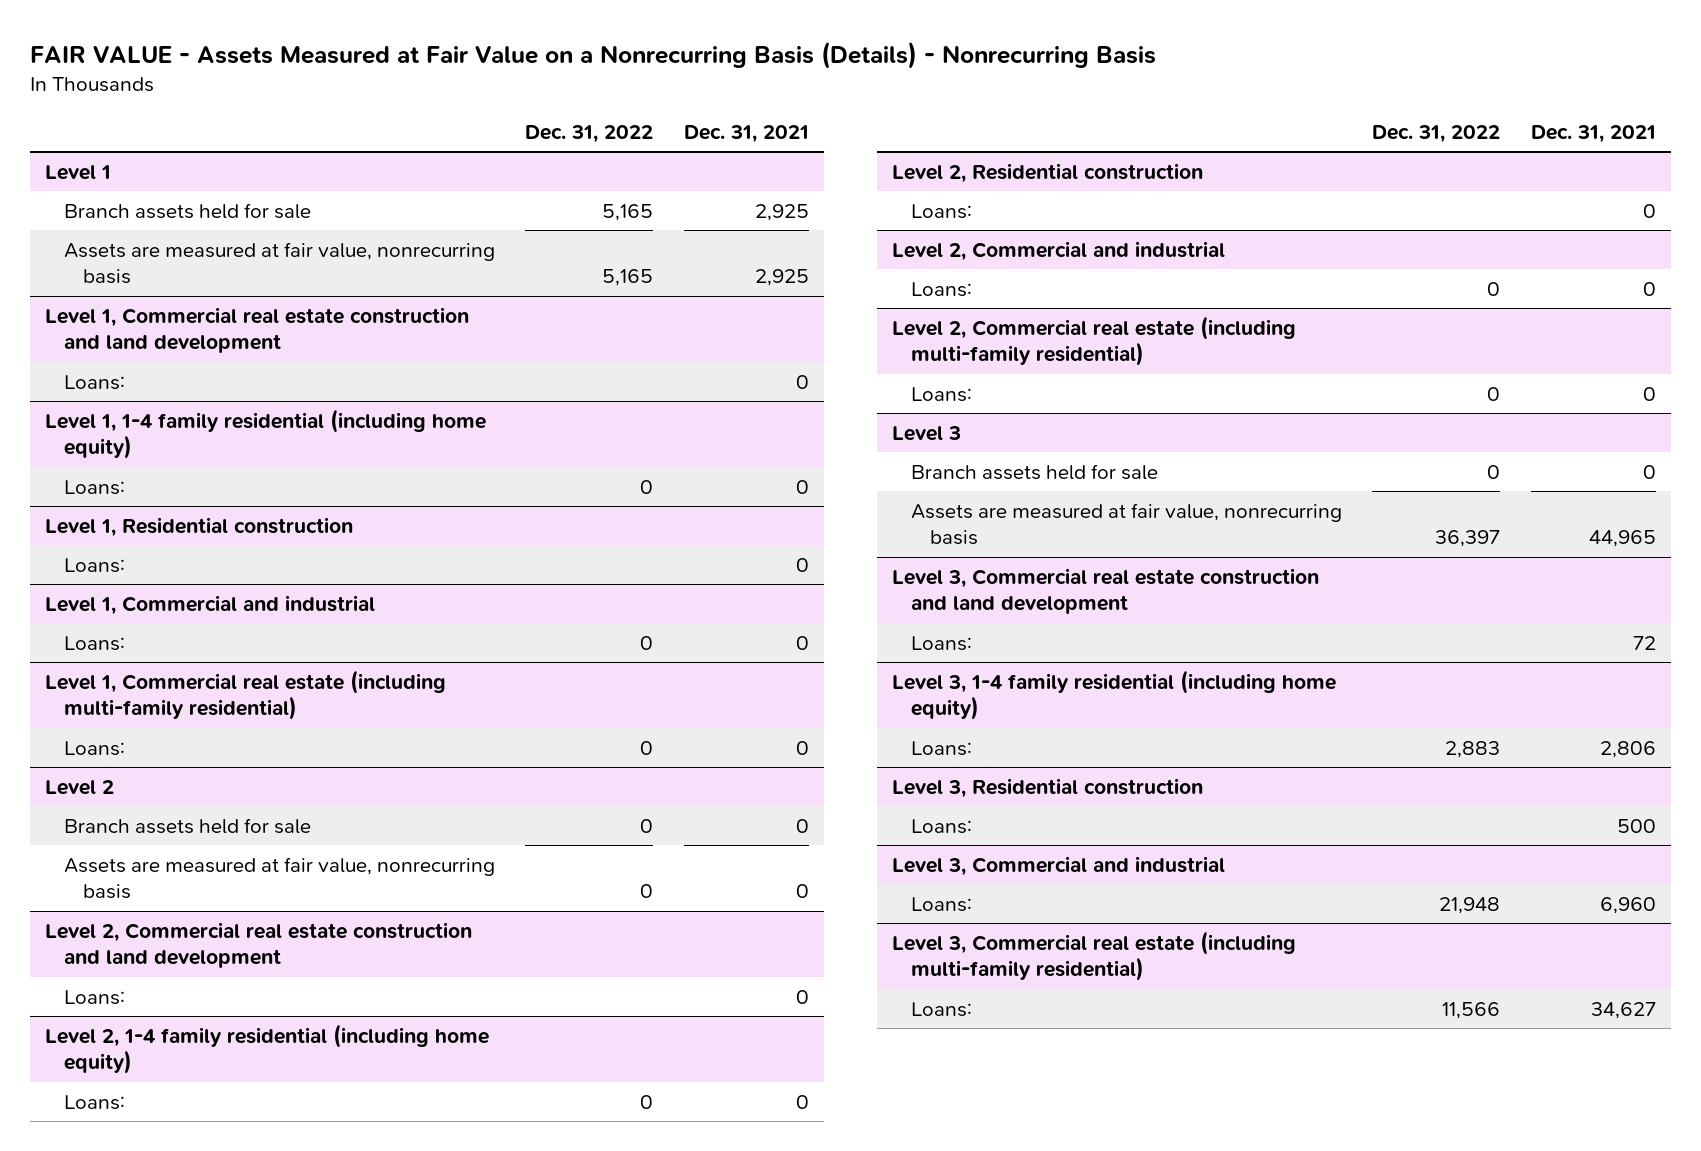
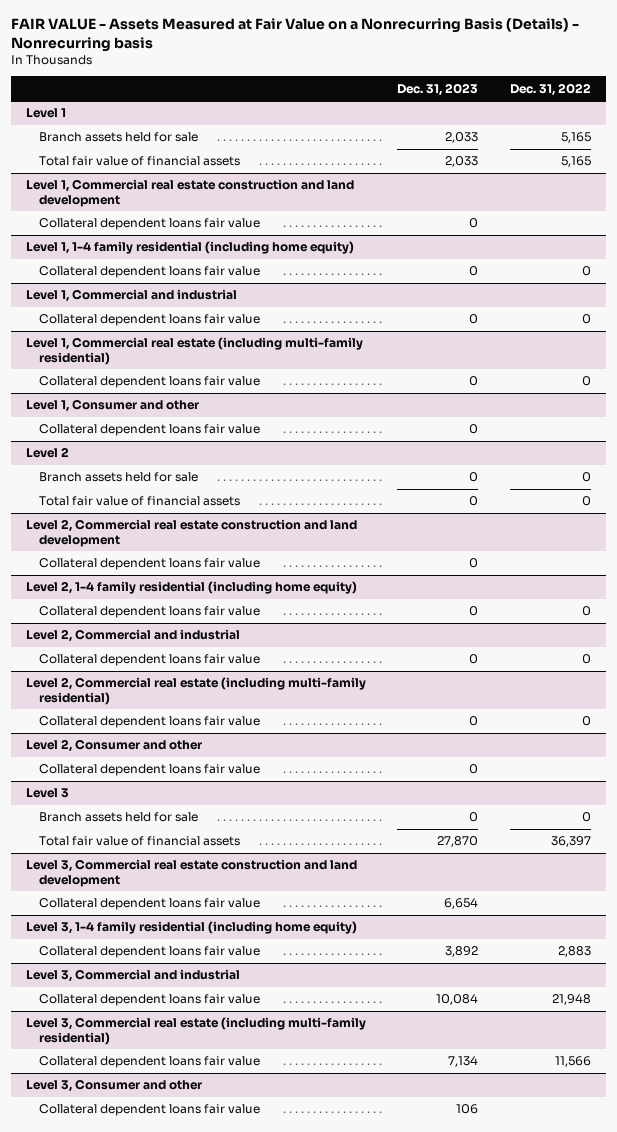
[29,40,1156,69] FAIR VALUE - Assets Measured at Fair Value on a Nonrecurring Basis (Details) - Nonrecurring Basis -> [10,18,579,53] FAIR VALUE - Assets Measured at Fair Value on a Nonrecurring Basis (Details) - Nonrecurring basis
[683,124,809,143] Dec. 31, 2021 -> none
none -> [397,82,479,96] Dec. 31, 2023
[63,241,495,285] Assets are measured at fair value, nonrecurring basis -> [38,156,240,167] Total fair value of financial assets
[63,374,125,390] Loans: -> [38,218,260,231] Collateral dependent loans fair value
[44,516,353,537] Level 1, Residential construction -> none
[63,557,125,573] Loans: -> none
[63,479,125,495] Loans: -> [38,266,260,279] Collateral dependent loans fair value
[63,635,125,651] Loans: -> [38,314,260,327] Collateral dependent loans fair value
[63,740,125,756] Loans: -> [38,376,260,389] Collateral dependent loans fair value
none -> [26,399,200,413] Level 1, Consumer and other
none -> [38,424,260,437] Collateral dependent loans fair value
[63,856,495,900] Assets are measured at fair value, nonrecurring basis -> [38,496,240,507] Total fair value of financial assets
[63,989,125,1005] Loans: -> [38,558,260,571] Collateral dependent loans fair value
[892,162,1204,183] Level 2, Residential construction -> none
[910,203,972,219] Loans: -> none
[63,1094,125,1110] Loans: -> [38,606,260,619] Collateral dependent loans fair value
[910,281,972,297] Loans: -> [38,654,260,667] Collateral dependent loans fair value
[910,386,972,402] Loans: -> [38,716,260,729] Collateral dependent loans fair value
none -> [26,739,203,753] Level 2, Consumer and other
none -> [38,764,260,777] Collateral dependent loans fair value
[910,502,1342,546] Assets are measured at fair value, nonrecurring basis -> [38,836,240,847] Total fair value of financial assets
[910,635,972,651] Loans: -> [38,898,260,911] Collateral dependent loans fair value
[892,777,1204,798] Level 3, Residential construction -> none
[910,818,972,834] Loans: -> none
[910,740,972,756] Loans: -> [38,946,260,959] Collateral dependent loans fair value
[910,896,972,912] Loans: -> [38,994,260,1007] Collateral dependent loans fair value
[910,1001,972,1017] Loans: -> [38,1056,260,1069] Collateral dependent loans fair value
none -> [26,1079,203,1093] Level 3, Consumer and other
none -> [38,1104,260,1117] Collateral dependent loans fair value

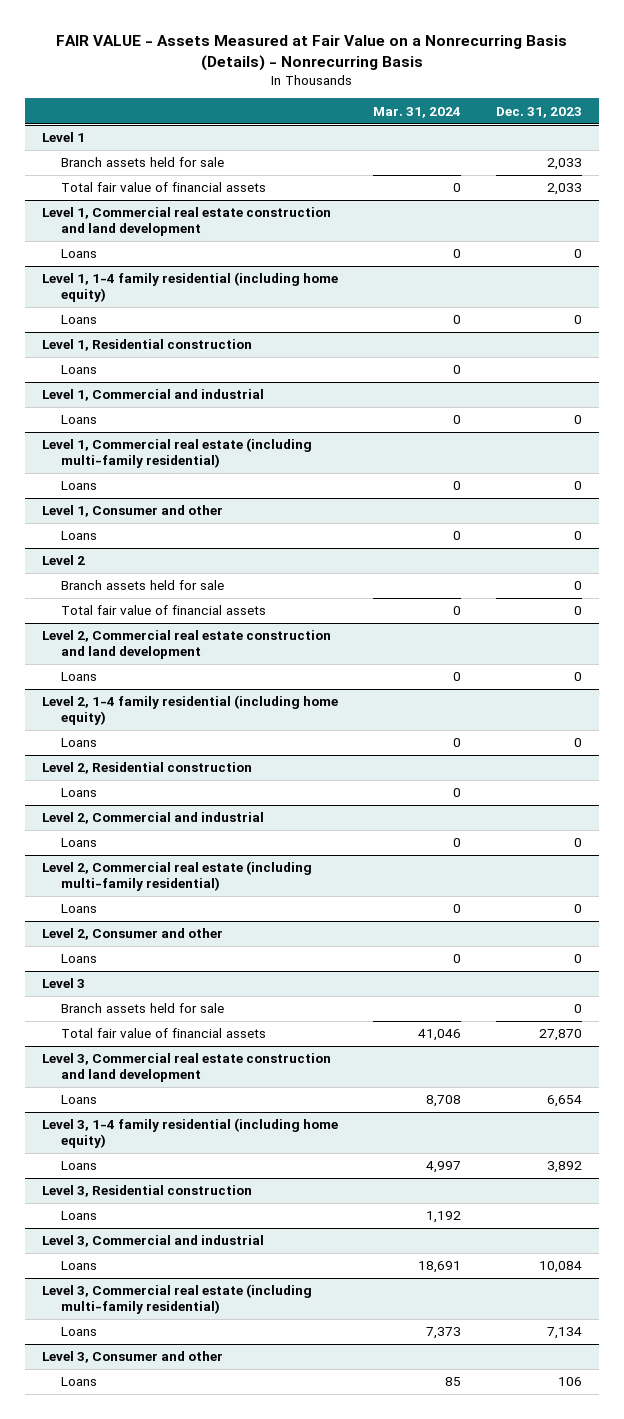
[10,18,579,53] FAIR VALUE - Assets Measured at Fair Value on a Nonrecurring Basis (Details) - Nonrecurring basis -> [56,34,568,71] FAIR VALUE - Assets Measured at Fair Value on a Nonrecurring Basis (Details) - Nonrecurring Basis
[509,82,591,96] Dec. 31, 2022 -> none
none -> [373,106,462,118] Mar. 31, 2024
[38,218,260,231] Collateral dependent loans fair value -> [60,249,97,259] Loans
[38,266,260,279] Collateral dependent loans fair value -> [60,315,97,325] Loans
none -> [42,339,253,352] Level 1, Residential construction
none -> [60,365,97,375] Loans
[38,314,260,327] Collateral dependent loans fair value -> [60,415,97,425] Loans
[38,376,260,389] Collateral dependent loans fair value -> [60,481,97,491] Loans
[38,424,260,437] Collateral dependent loans fair value -> [60,531,97,541] Loans
[38,558,260,571] Collateral dependent loans fair value -> [60,672,97,682] Loans
[38,606,260,619] Collateral dependent loans fair value -> [60,738,97,748] Loans
none -> [42,762,253,775] Level 2, Residential construction
none -> [60,788,97,798] Loans
[38,654,260,667] Collateral dependent loans fair value -> [60,838,97,848] Loans
[38,716,260,729] Collateral dependent loans fair value -> [60,904,97,914] Loans
[38,764,260,777] Collateral dependent loans fair value -> [60,954,97,964] Loans
[38,898,260,911] Collateral dependent loans fair value -> [60,1095,97,1105] Loans
[38,946,260,959] Collateral dependent loans fair value -> [60,1161,97,1171] Loans
none -> [42,1185,253,1198] Level 3, Residential construction
none -> [60,1211,97,1221] Loans
[38,994,260,1007] Collateral dependent loans fair value -> [60,1261,97,1271] Loans
[38,1056,260,1069] Collateral dependent loans fair value -> [60,1327,97,1337] Loans
[38,1104,260,1117] Collateral dependent loans fair value -> [60,1377,97,1387] Loans

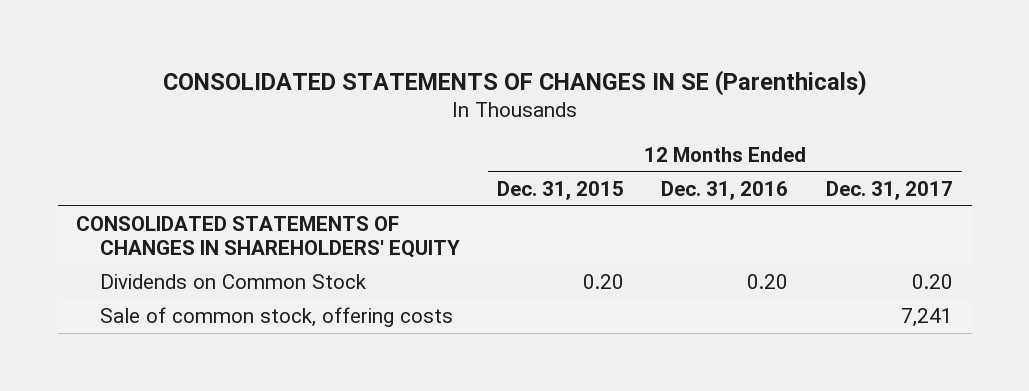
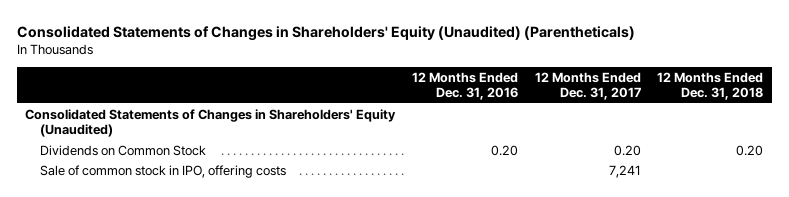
[162,69,867,96] CONSOLIDATED STATEMENTS OF CHANGES IN SE (Parenthicals) -> [17,25,636,41] Consolidated Statements of Changes in Shareholders' Equity (Unaudited) (Parentheticals)
[497,181,625,201] Dec. 31, 2015 -> none
none -> [657,71,764,101] 12 Months Ended Dec. 31, 2018
[76,216,460,259] CONSOLIDATED STATEMENTS OF CHANGES IN SHAREHOLDERS' EQUITY -> [25,108,397,138] Consolidated Statements of Changes in Shareholders' Equity (Unaudited)
[99,307,453,328] Sale of common stock, offering costs -> [40,164,287,178] Sale of common stock in IPO, offering costs

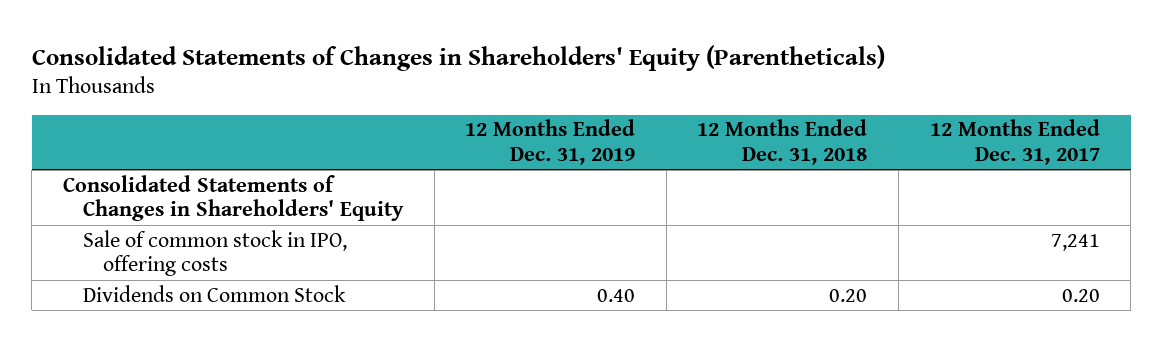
[17,25,636,41] Consolidated Statements of Changes in Shareholders' Equity (Unaudited) (Parentheticals) -> [31,44,885,71] Consolidated Statements of Changes in Shareholders' Equity (Parentheticals)
[412,71,519,101] 12 Months Ended Dec. 31, 2016 -> none
none -> [465,119,636,166] 12 Months Ended Dec. 31, 2019
[25,108,397,138] Consolidated Statements of Changes in Shareholders' Equity (Unaudited) -> [62,174,404,222] Consolidated Statements of Changes in Shareholders' Equity
[40,144,207,156] Dividends on Common Stock -> [82,284,346,302] Dividends on Common Stock

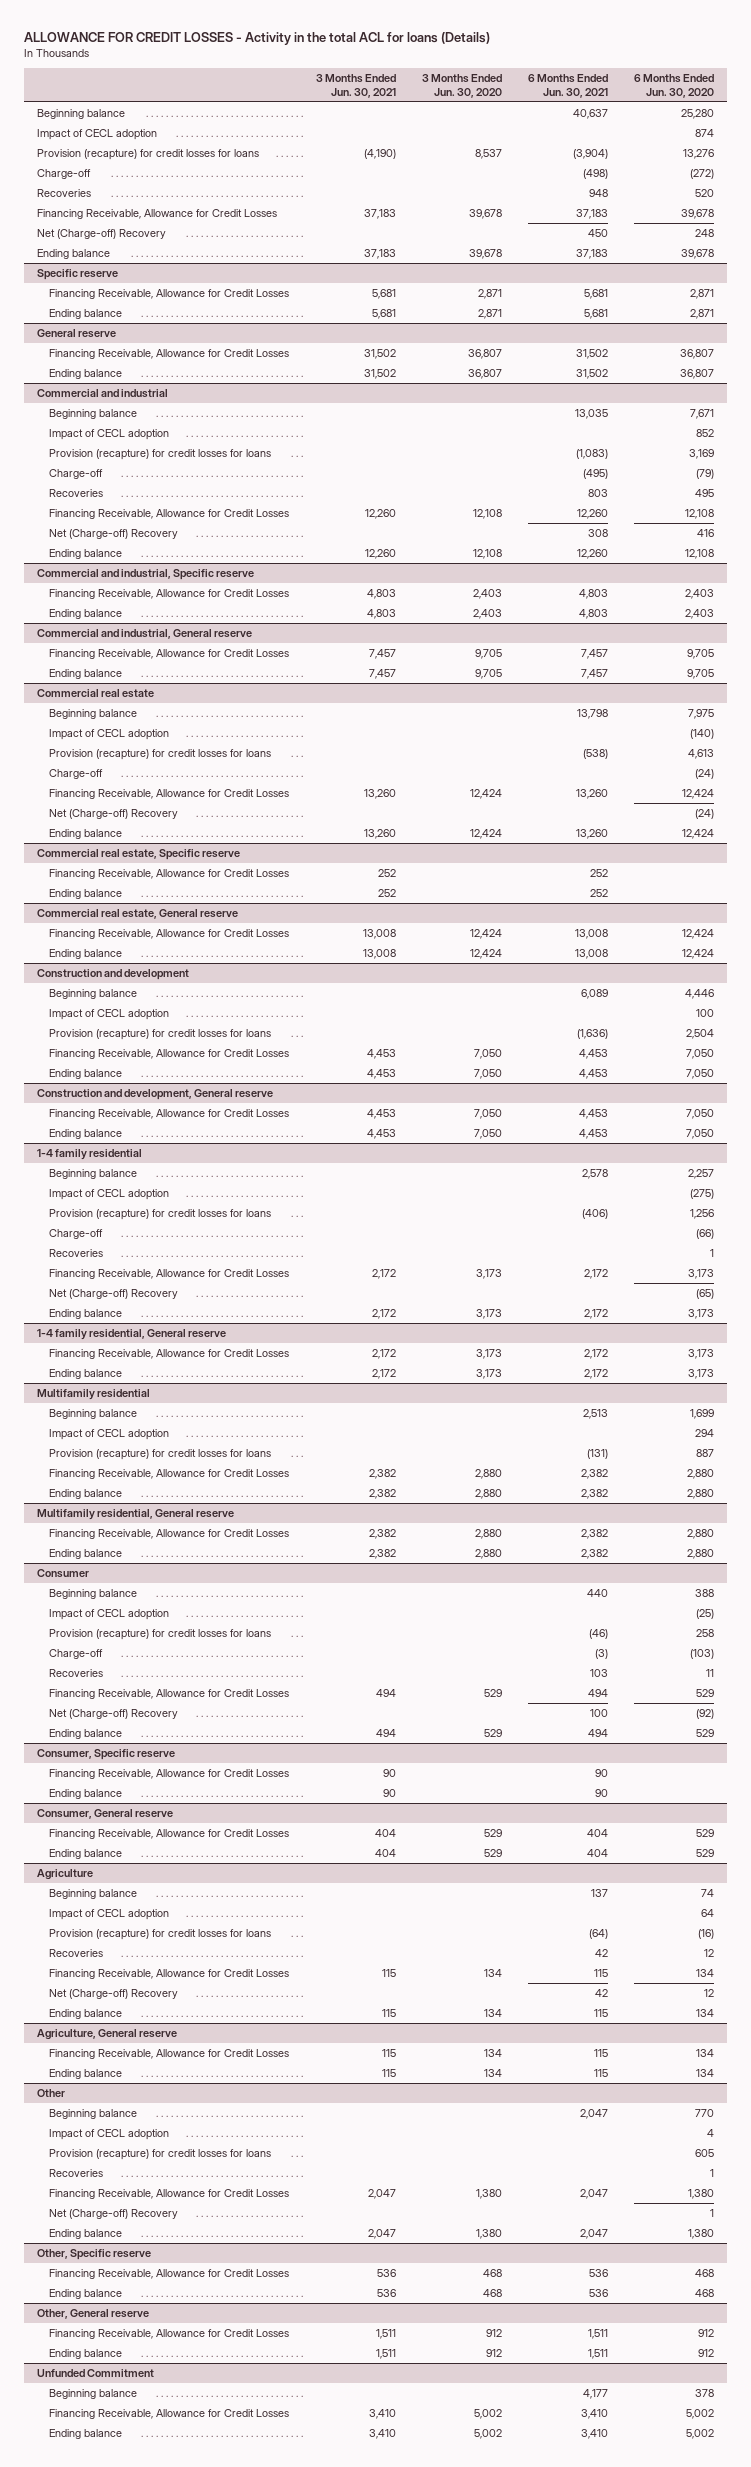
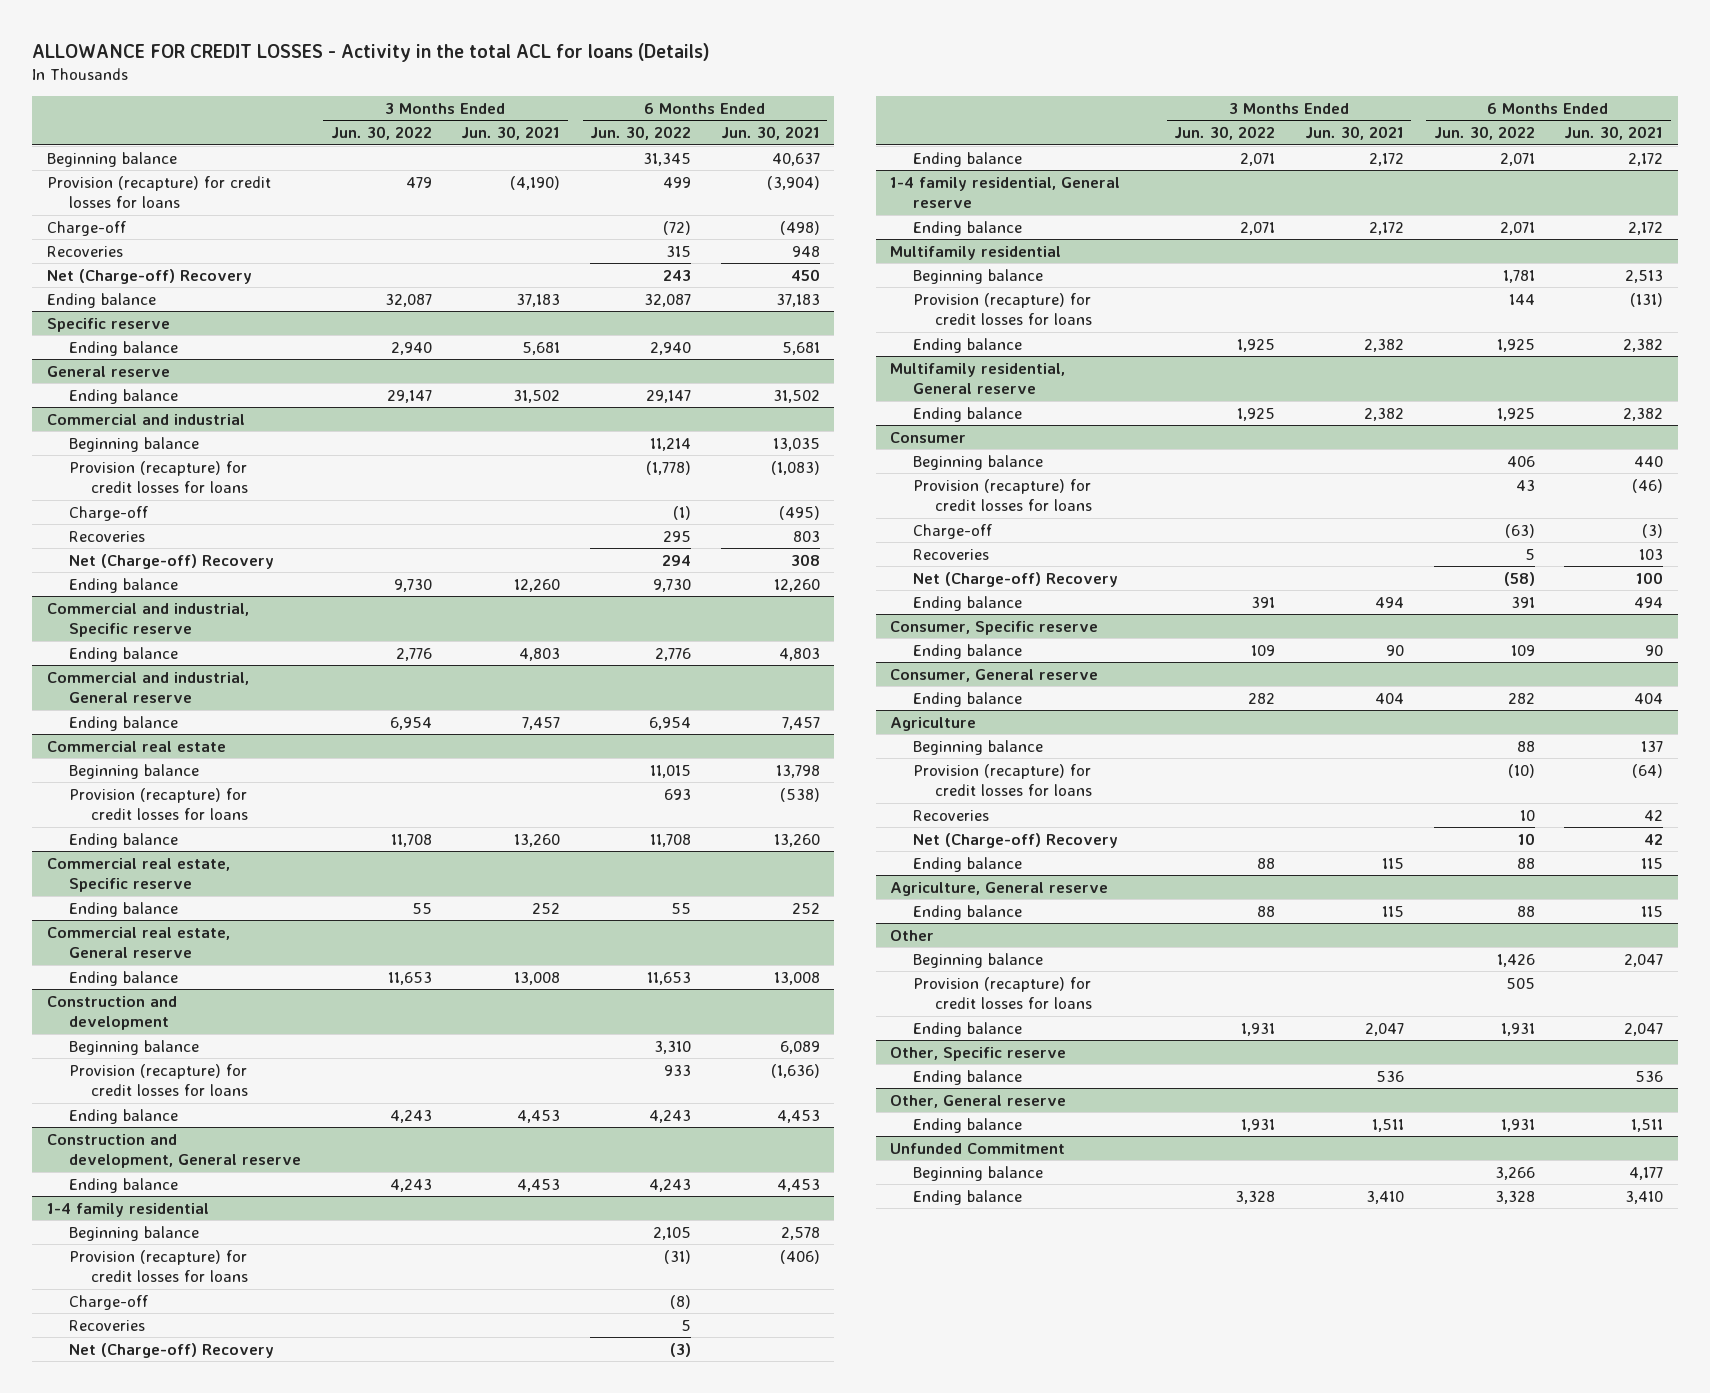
[421,74,502,98] 3 Months Ended Jun. 30, 2020 -> none
[633,74,714,98] 6 Months Ended Jun. 30, 2020 -> none
none -> [330,126,432,141] Jun. 30, 2022
none -> [589,126,691,141] Jun. 30, 2022
[37,129,158,141] Impact of CECL adoption -> none
[37,209,278,220] Financing Receivable, Allowance for Credit Losses -> none
[49,289,290,300] Financing Receivable, Allowance for Credit Losses -> none
[49,349,290,360] Financing Receivable, Allowance for Credit Losses -> none
[49,429,170,441] Impact of CECL adoption -> none
[49,509,290,520] Financing Receivable, Allowance for Credit Losses -> none
[49,589,290,600] Financing Receivable, Allowance for Credit Losses -> none
[49,649,290,660] Financing Receivable, Allowance for Credit Losses -> none
[49,729,170,741] Impact of CECL adoption -> none
[49,769,104,780] Charge-off -> none
[49,789,290,800] Financing Receivable, Allowance for Credit Losses -> none
[49,809,179,820] Net (Charge-off) Recovery -> none
[49,869,290,880] Financing Receivable, Allowance for Credit Losses -> none
[49,929,290,940] Financing Receivable, Allowance for Credit Losses -> none
[49,1009,170,1021] Impact of CECL adoption -> none
[49,1049,290,1060] Financing Receivable, Allowance for Credit Losses -> none
[49,1109,290,1120] Financing Receivable, Allowance for Credit Losses -> none
[49,1189,170,1201] Impact of CECL adoption -> none
[49,1269,290,1280] Financing Receivable, Allowance for Credit Losses -> none
[49,1349,290,1360] Financing Receivable, Allowance for Credit Losses -> none
[49,1429,170,1441] Impact of CECL adoption -> none
[49,1469,290,1480] Financing Receivable, Allowance for Credit Losses -> none
[49,1529,290,1540] Financing Receivable, Allowance for Credit Losses -> none
[49,1609,170,1621] Impact of CECL adoption -> none
[49,1689,290,1700] Financing Receivable, Allowance for Credit Losses -> none
[49,1769,290,1780] Financing Receivable, Allowance for Credit Losses -> none
[49,1829,290,1840] Financing Receivable, Allowance for Credit Losses -> none
[49,1909,170,1921] Impact of CECL adoption -> none
[49,1969,290,1980] Financing Receivable, Allowance for Credit Losses -> none
[49,2049,290,2060] Financing Receivable, Allowance for Credit Losses -> none
[49,2129,170,2141] Impact of CECL adoption -> none
[49,2169,104,2178] Recoveries -> none
[49,2189,290,2200] Financing Receivable, Allowance for Credit Losses -> none
[49,2209,179,2220] Net (Charge-off) Recovery -> none
[49,2269,290,2280] Financing Receivable, Allowance for Credit Losses -> none
[49,2329,290,2340] Financing Receivable, Allowance for Credit Losses -> none
[49,2409,290,2420] Financing Receivable, Allowance for Credit Losses -> none

